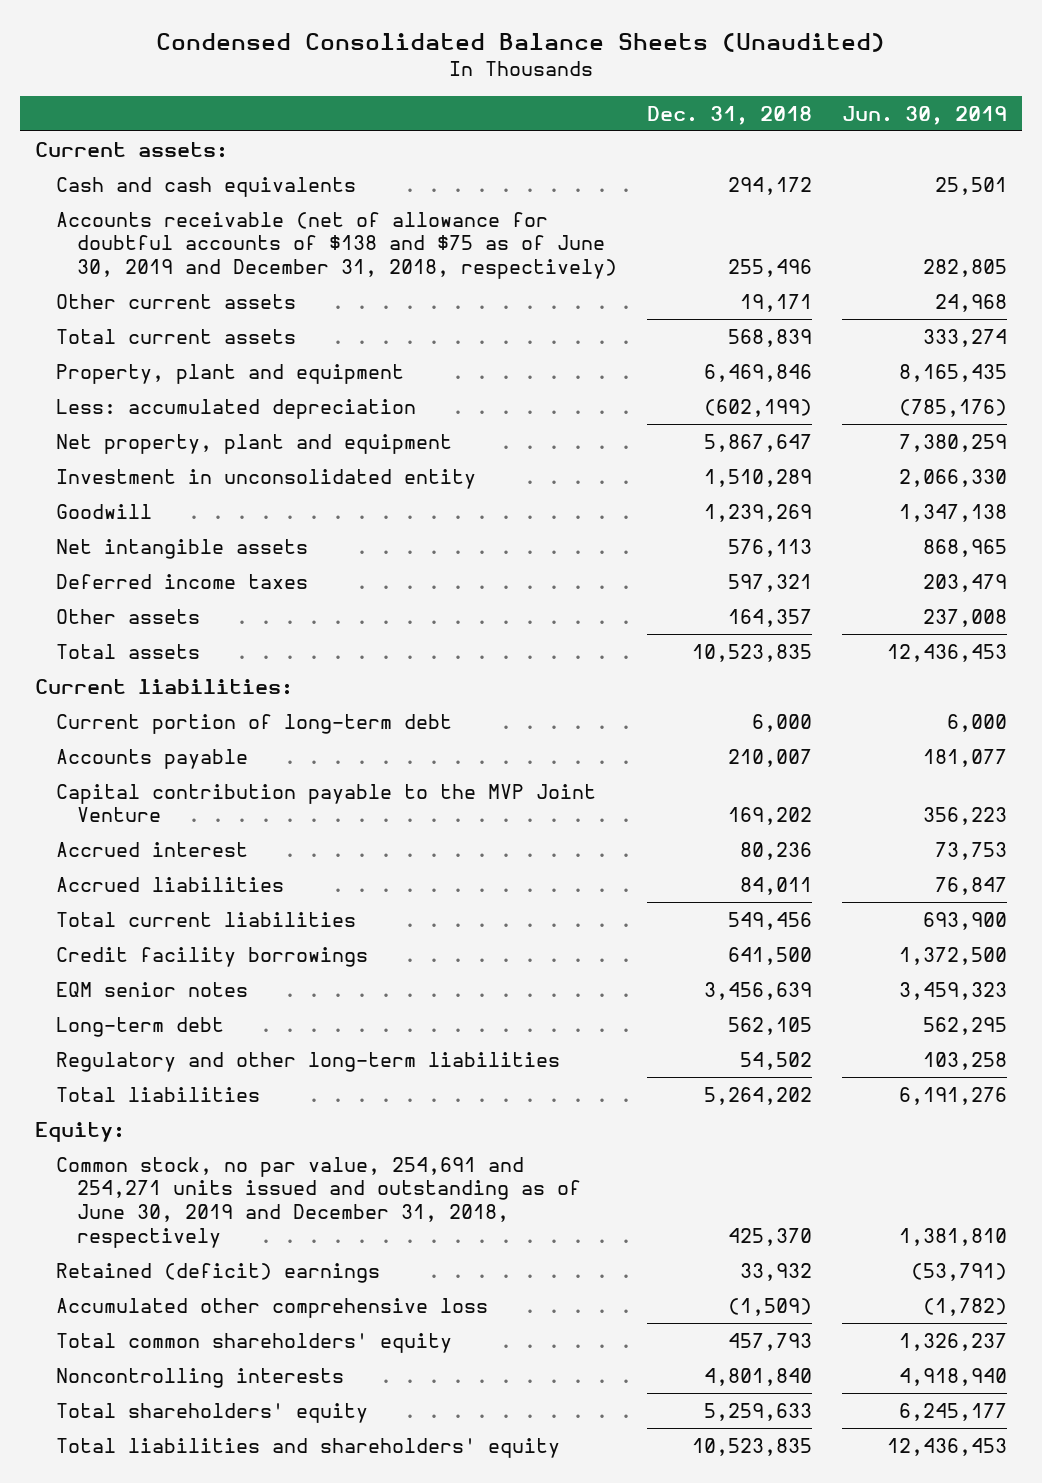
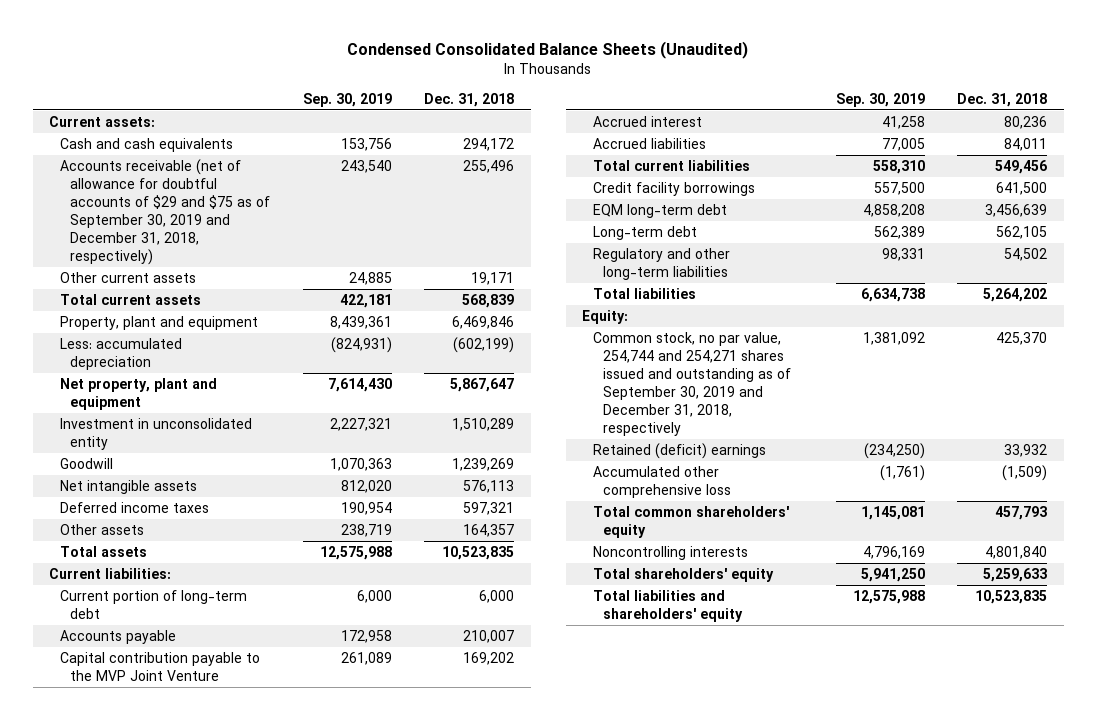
[842,105,1008,125] Jun. 30, 2019 -> none
none -> [302,92,392,107] Sep. 30, 2019
[56,211,618,280] Accounts receivable (net of allowance for doubtful accounts of $138 and $75 as of June 30, 2019 and December 31, 2018, respectively) -> [59,158,270,266] Accounts receivable (net of allowance for doubtful accounts of $29 and $75 as of September 30, 2019 and December 31, 2018, respectively)
[56,981,249,997] EQM senior notes -> [592,203,727,218] EQM long-term debt
[56,1156,582,1248] Common stock, no par value, 254,691 and 254,271 units issued and outstanding as of June 30, 2019 and December 31, 2018, respectively -> [592,331,791,437] Common stock, no par value, 254,744 and 254,271 shares issued and outstanding as of September 30, 2019 and December 31, 2018, respectively

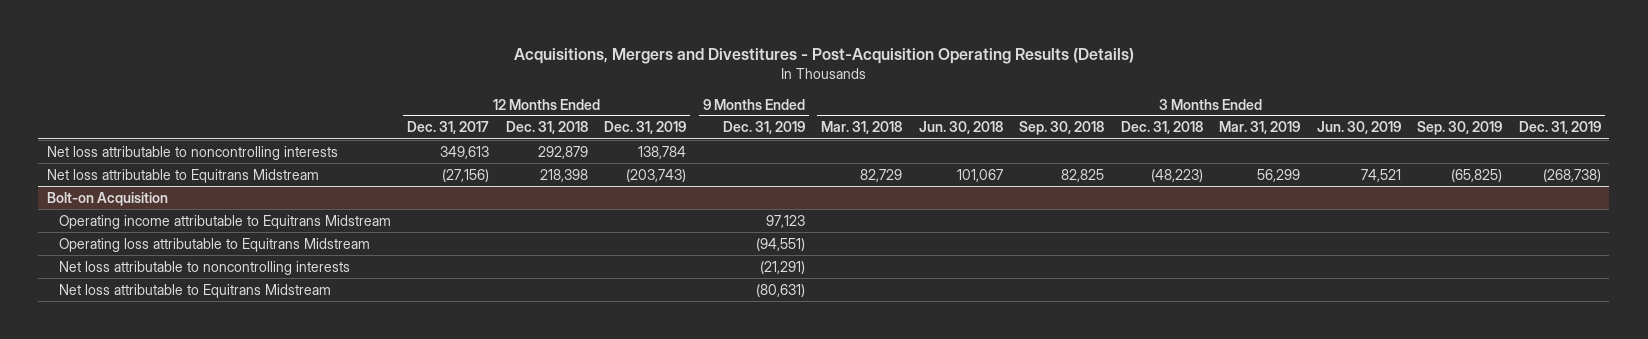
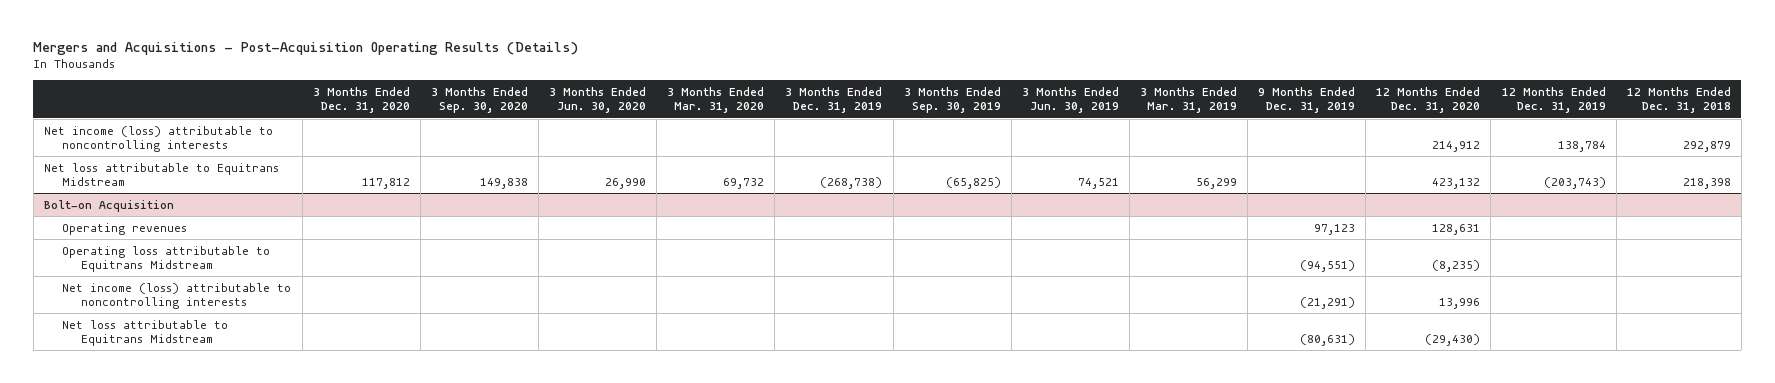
[513,48,1134,65] Acquisitions, Mergers and Divestitures - Post-Acquisition Operating Results (Details) -> [33,42,579,56] Mergers and Acquisitions - Post-Acquisition Operating Results (Details)
[407,121,490,135] Dec. 31, 2017 -> none
[821,121,903,135] Mar. 31, 2018 -> none
[918,121,1003,135] Jun. 30, 2018 -> none
[1019,121,1105,136] Sep. 30, 2018 -> none
[1120,121,1203,135] Dec. 31, 2018 -> none
none -> [312,87,410,114] 3 Months Ended Dec. 31, 2020
none -> [430,87,528,114] 3 Months Ended Sep. 30, 2020
none -> [549,87,647,114] 3 Months Ended Jun. 30, 2020
none -> [667,87,765,114] 3 Months Ended Mar. 31, 2020
none -> [1376,87,1481,114] 12 Months Ended Dec. 31, 2020
[46,145,338,160] Net loss attributable to noncontrolling interests -> [43,125,273,152] Net income (loss) attributable to noncontrolling interests
[58,214,391,229] Operating income attributable to Equitrans Midstream -> [62,222,188,235] Operating revenues
[58,260,350,275] Net loss attributable to noncontrolling interests -> [62,282,292,309] Net income (loss) attributable to noncontrolling interests

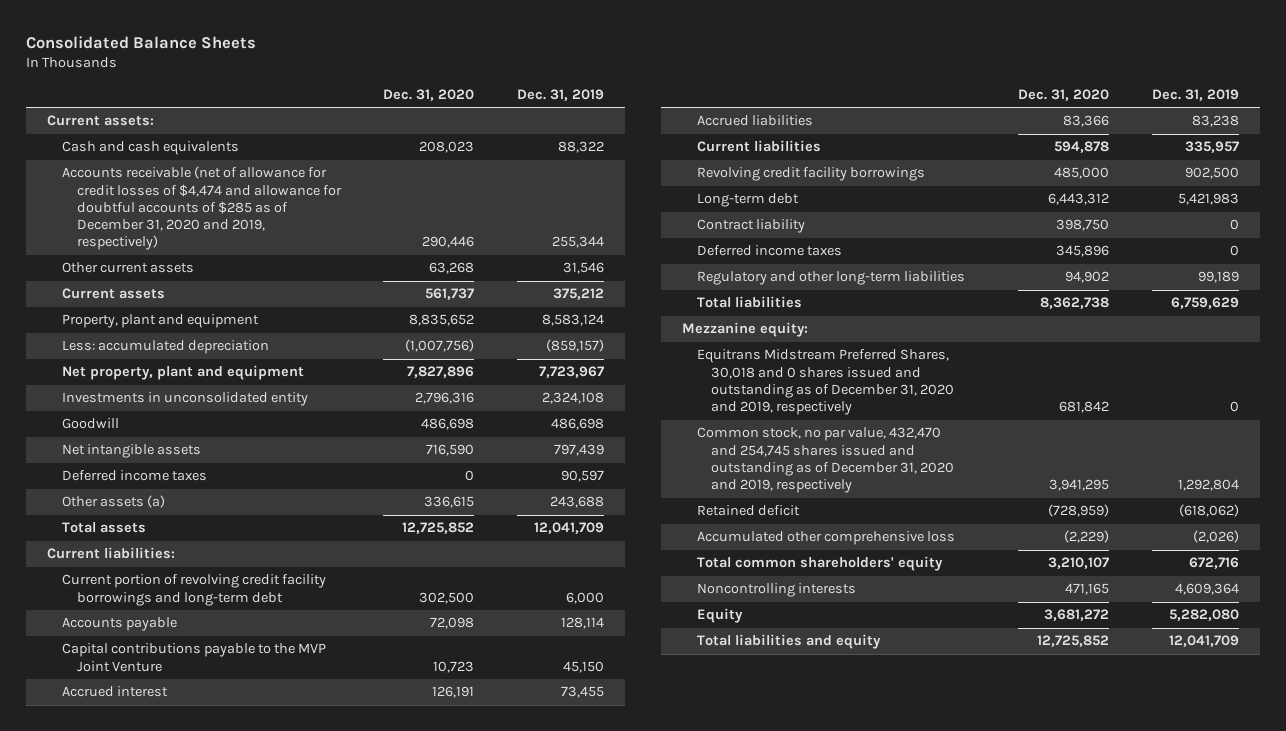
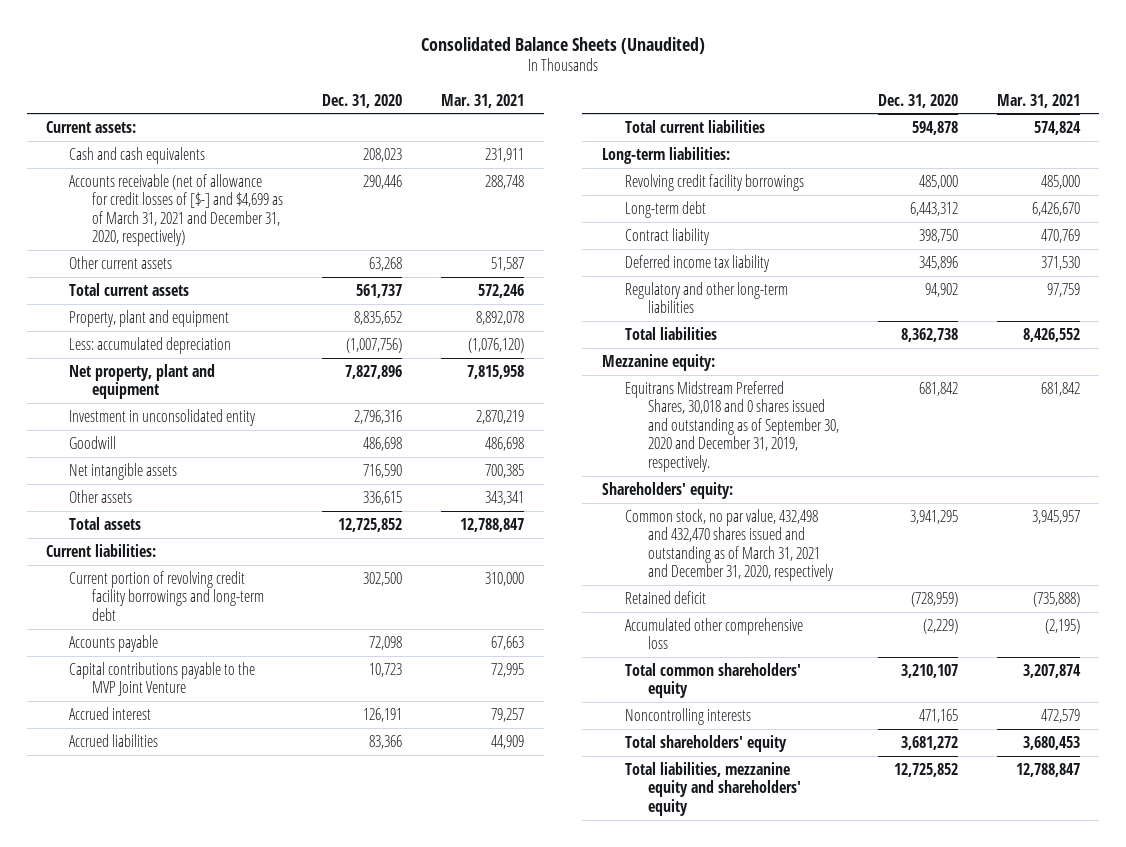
[25,36,256,50] Consolidated Balance Sheets -> [420,36,705,54] Consolidated Balance Sheets (Unaudited)
[516,88,604,101] Dec. 31, 2019 -> none
none -> [441,93,525,108] Mar. 31, 2021
[61,166,342,251] Accounts receivable (net of allowance for credit losses of $4,474 and allowance for doubtful accounts of $285 as of December 31, 2020 and 2019, respectively) -> [69,173,284,247] Accounts receivable (net of allowance for credit losses of [$-] and $4,699 as of March 31, 2021 and December 31, 2020, respectively)
[61,288,165,300] Current assets -> [69,282,190,296] Total current assets
[61,392,308,407] Investments in unconsolidated entity -> [69,408,257,426] Investment in unconsolidated entity
[61,470,207,482] Deferred income taxes -> none
[61,495,165,509] Other assets (a) -> [69,489,133,503] Other assets
[696,140,821,153] Current liabilities -> [624,119,765,133] Total current liabilities
none -> [601,146,730,164] Long-term liabilities:
[696,245,842,257] Deferred income taxes -> [624,254,770,272] Deferred income tax liability
[696,349,955,416] Equitrans Midstream Preferred Shares, 30,018 and 0 shares issued and outstanding as of December 31, 2020 and 2019, respectively -> [624,380,839,472] Equitrans Midstream Preferred Shares, 30,018 and 0 shares issued and outstanding as of September 30, 2020 and December 31, 2019, respectively.
none -> [601,481,733,499] Shareholders' equity:
[696,427,955,494] Common stock, no par value, 432,470 and 254,745 shares issued and outstanding as of December 31, 2020 and 2019, respectively -> [624,508,834,582] Common stock, no par value, 432,498 and 432,470 shares issued and outstanding as of March 31, 2021 and December 31, 2020, respectively
[696,608,743,624] Equity -> [624,734,787,752] Total shareholders' equity
[696,634,881,650] Total liabilities and equity -> [624,761,801,816] Total liabilities, mezzanine equity and shareholders' equity

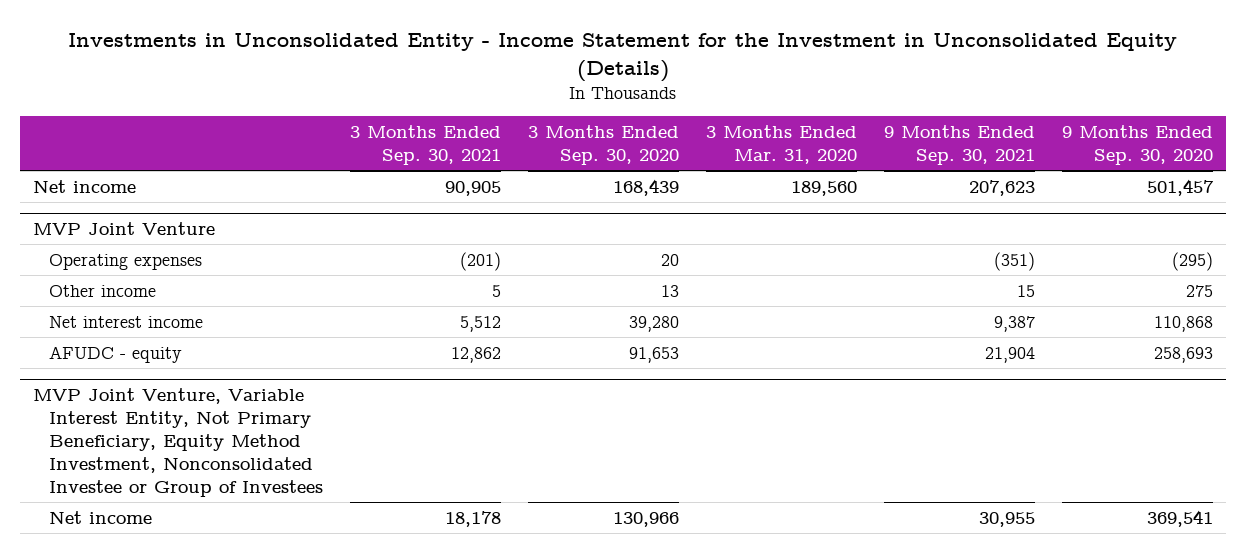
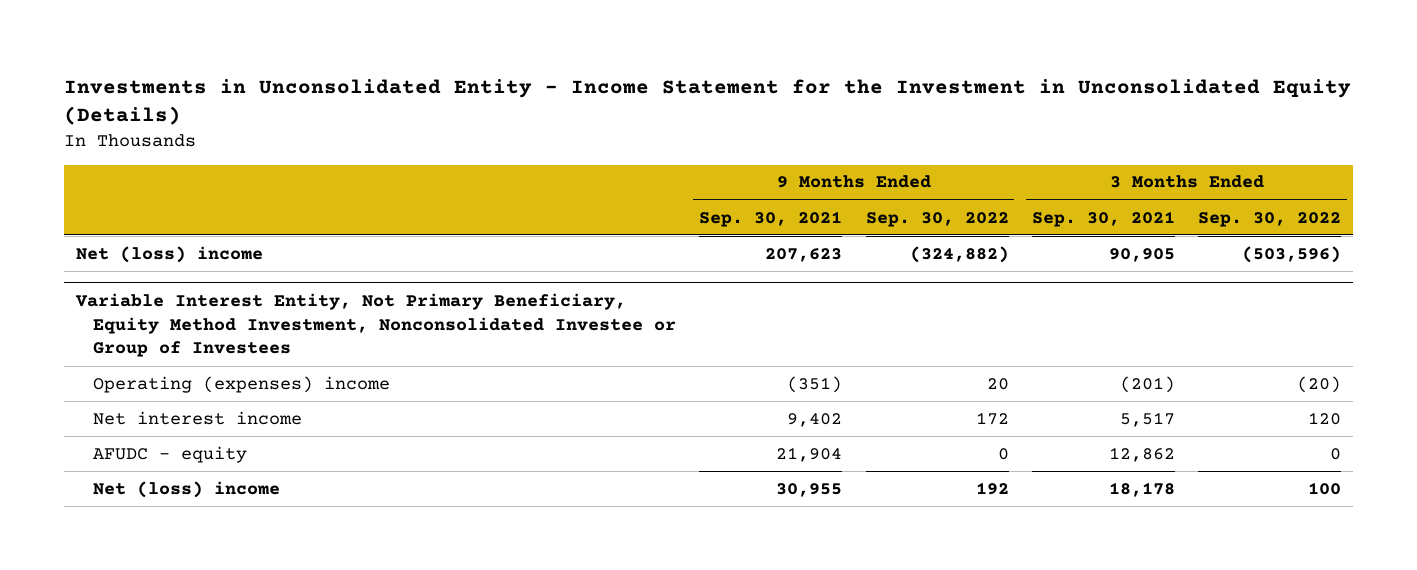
[527,124,679,165] 3 Months Ended Sep. 30, 2020 -> none
[705,124,857,164] 3 Months Ended Mar. 31, 2020 -> none
[1061,124,1213,165] 9 Months Ended Sep. 30, 2020 -> none
none -> [865,211,1009,227] Sep. 30, 2022
none -> [1198,211,1342,227] Sep. 30, 2022
[33,222,216,236] MVP Joint Venture -> none
[48,284,156,297] Other income -> none
[33,179,137,193] Net income -> [75,245,263,263] Net (loss) income
none -> [74,292,676,358] Variable Interest Entity, Not Primary Beneficiary, Equity Method Investment, Nonconsolidated Investee or Group of Investees
[48,253,202,270] Operating expenses -> [92,375,390,393] Operating (expenses) income
[459,315,501,332] 5,512 -> [1119,411,1175,427] 5,517
[993,315,1035,332] 9,387 -> [787,412,843,427] 9,402
[33,388,323,497] MVP Joint Venture, Variable Interest Entity, Not Primary Beneficiary, Equity Method Investment, Nonconsolidated Investee or Group of Investees -> none
[48,510,152,524] Net income -> [92,480,280,498] Net (loss) income

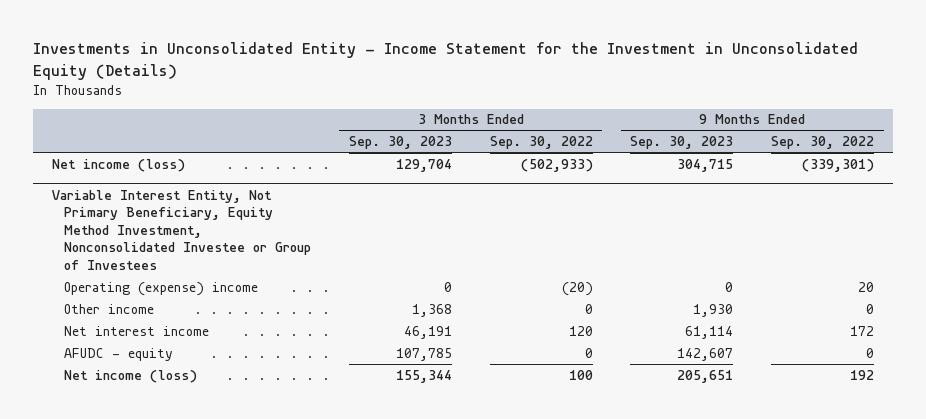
[699,210,843,227] Sep. 30, 2021 -> none
[1031,210,1175,227] Sep. 30, 2021 -> none
none -> [348,136,452,150] Sep. 30, 2023
none -> [630,136,734,150] Sep. 30, 2023
[75,245,263,263] Net (loss) income -> [51,158,185,172] Net income (loss)
[909,245,1009,263] (324,882) -> [802,158,875,172] (339,301)
[1242,245,1342,263] (503,596) -> [520,158,593,172] (502,933)
[92,375,390,393] Operating (expenses) income -> [63,281,258,296] Operating (expense) income
none -> [63,303,154,314] Other income
[92,480,280,498] Net (loss) income -> [63,369,197,383] Net income (loss)

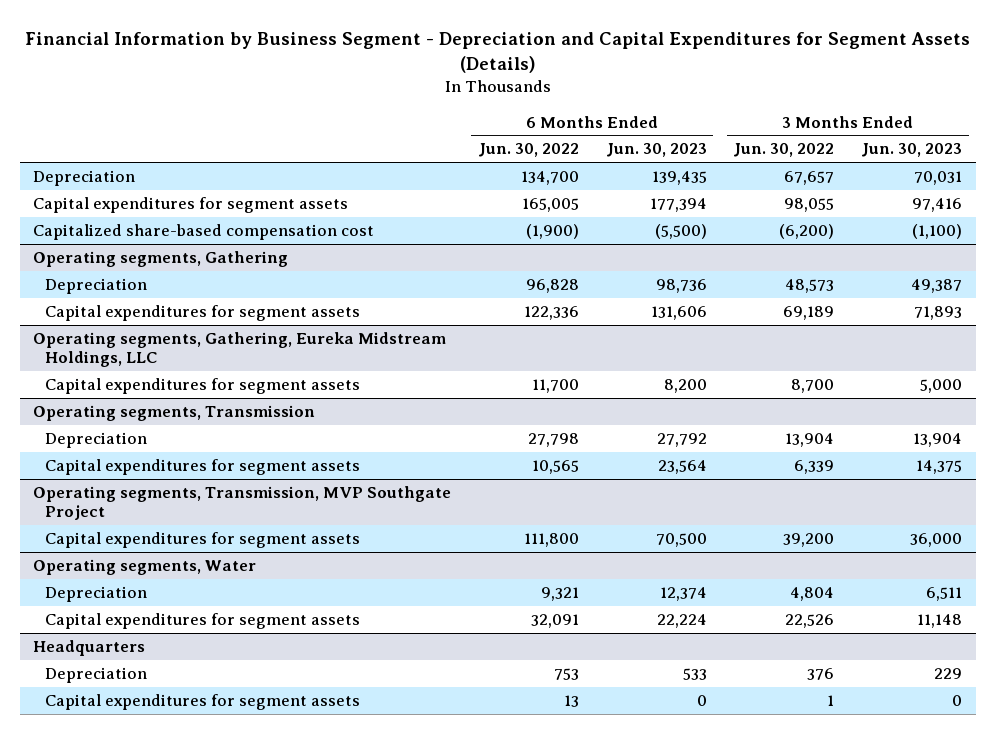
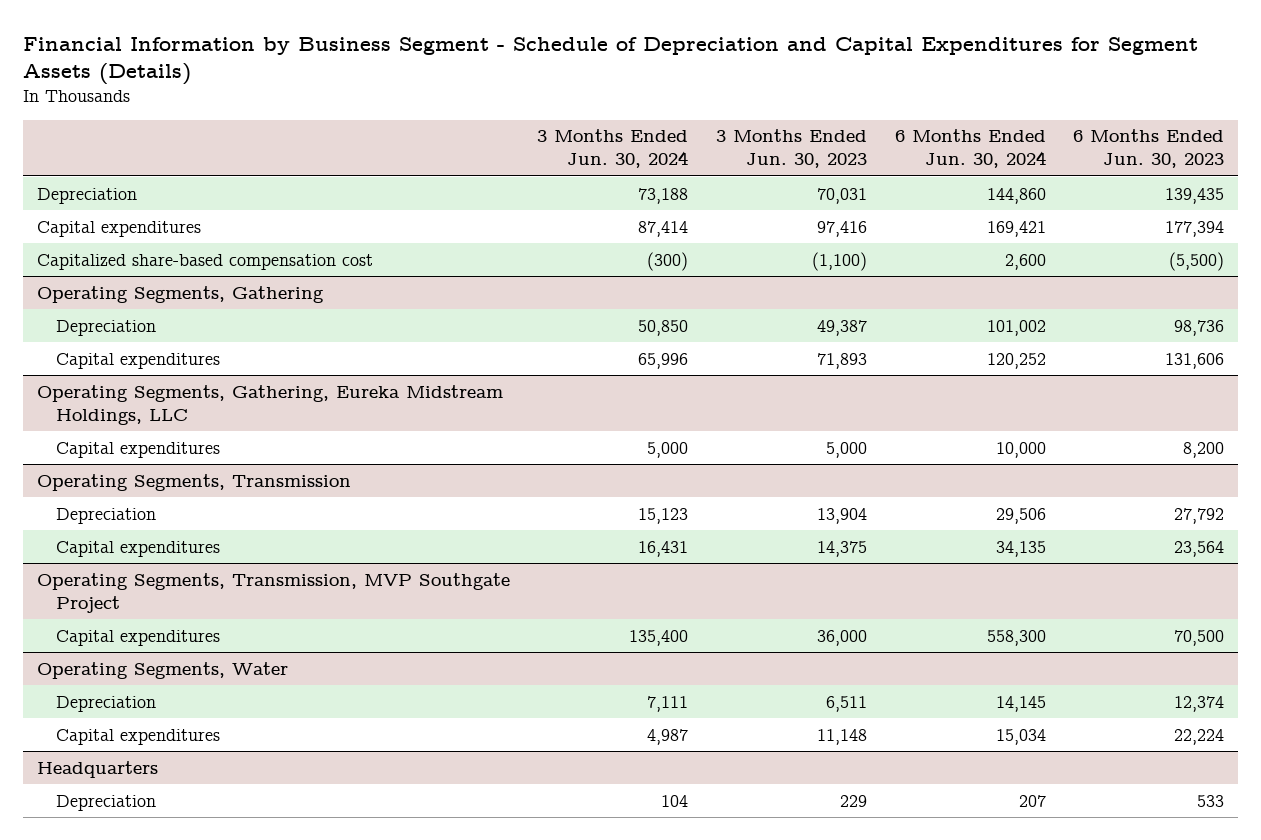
[24,32,970,74] Financial Information by Business Segment - Depreciation and Capital Expenditures for Segment Assets (Details) -> [23,36,1199,86] Financial Information by Business Segment - Schedule of Depreciation and Capital Expenditures for Segment Assets (Details)
[477,143,579,158] Jun. 30, 2022 -> none
[733,143,835,158] Jun. 30, 2022 -> none
none -> [537,129,689,169] 3 Months Ended Jun. 30, 2024
none -> [894,129,1046,169] 6 Months Ended Jun. 30, 2024
[33,196,349,213] Capital expenditures for segment assets -> [36,220,201,237] Capital expenditures
[33,250,289,267] Operating segments, Gathering -> [36,285,324,303] Operating Segments, Gathering
[44,304,360,321] Capital expenditures for segment assets -> [56,352,221,369] Capital expenditures
[33,331,447,367] Operating segments, Gathering, Eureka Midstream Holdings, LLC -> [36,384,503,425] Operating Segments, Gathering, Eureka Midstream Holdings, LLC
[44,377,360,394] Capital expenditures for segment assets -> [56,441,221,458] Capital expenditures
[33,404,316,421] Operating segments, Transmission -> [36,473,351,491] Operating Segments, Transmission
[44,458,360,475] Capital expenditures for segment assets -> [56,540,221,557] Capital expenditures
[33,485,452,520] Operating segments, Transmission, MVP Southgate Project -> [36,572,510,613] Operating Segments, Transmission, MVP Southgate Project
[44,531,360,548] Capital expenditures for segment assets -> [56,629,221,646] Capital expenditures
[33,558,257,575] Operating segments, Water -> [36,661,288,679] Operating Segments, Water
[44,612,360,629] Capital expenditures for segment assets -> [56,728,221,745] Capital expenditures
[44,693,360,710] Capital expenditures for segment assets -> none

